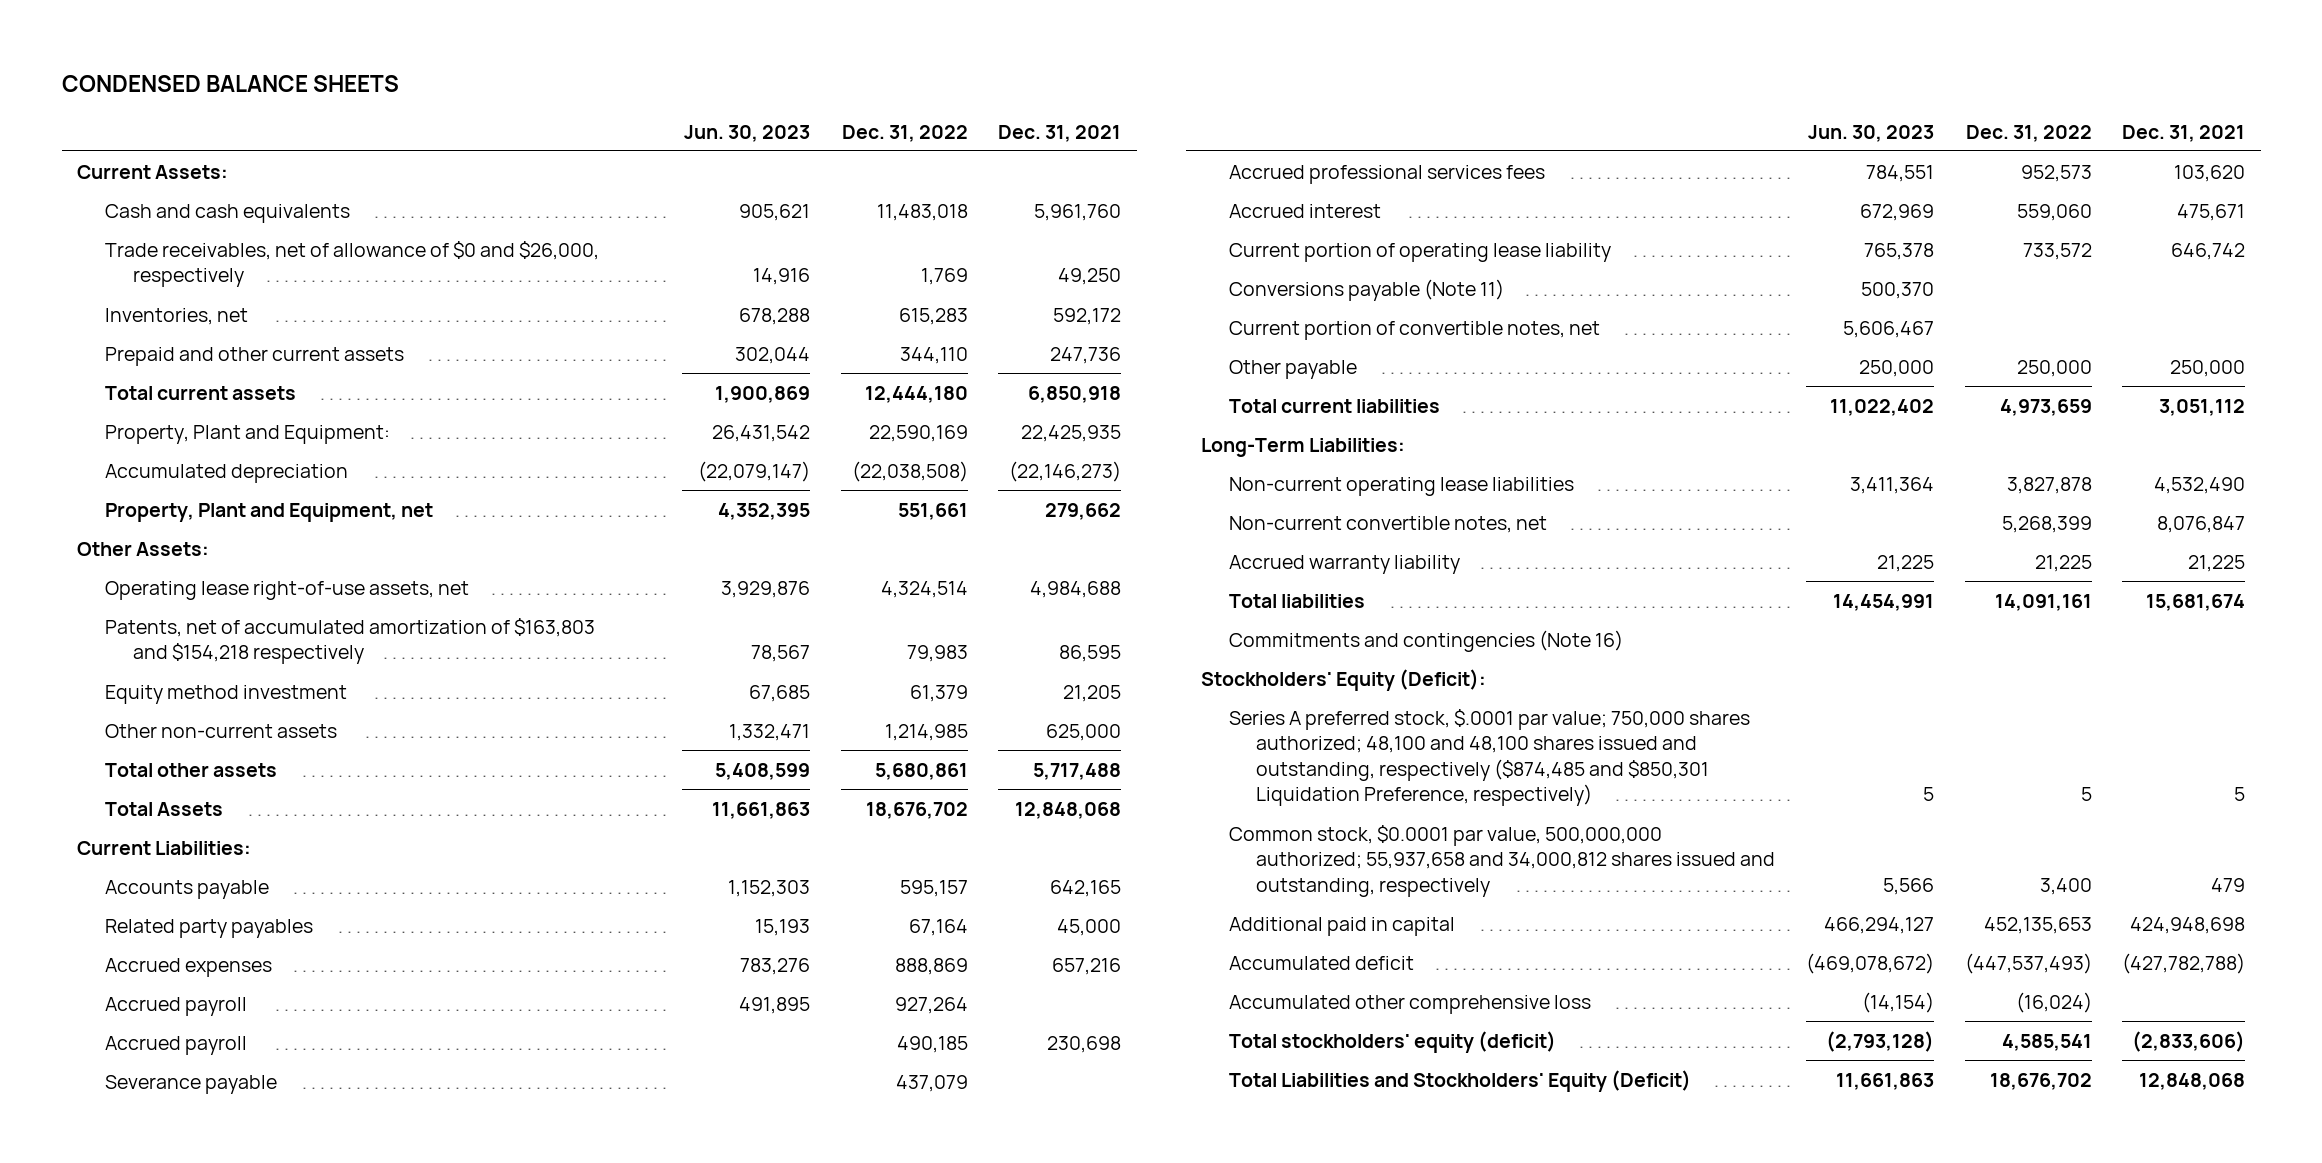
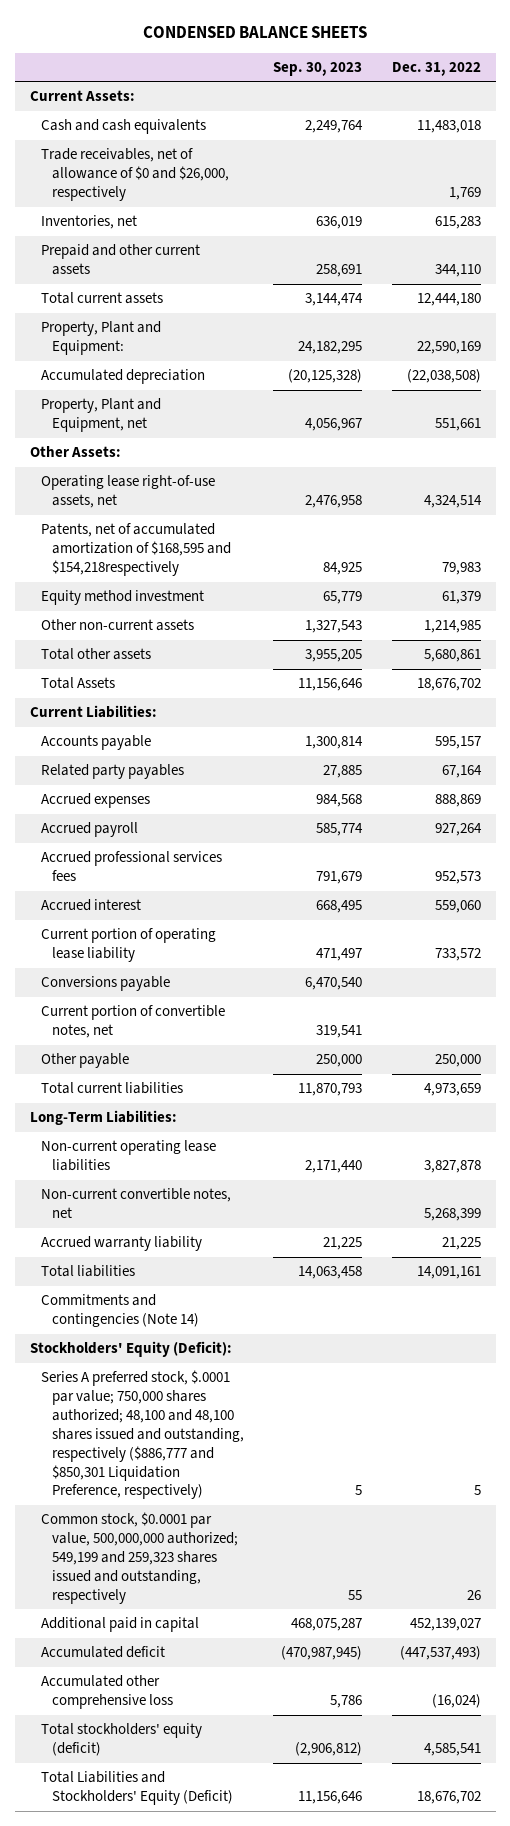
[684,124,811,142] Jun. 30, 2023 -> none
[998,124,1122,142] Dec. 31, 2021 -> none
none -> [273,61,363,76] Sep. 30, 2023
[104,617,595,665] Patents, net of accumulated amortization of $163,803 and $154,218 respectively -> [40,523,232,576] Patents, net of accumulated amortization of $168,595 and $154,218respectively
[104,1035,247,1055] Accrued payroll -> none
[104,1074,277,1094] Severance payable -> none
[1228,278,1504,301] Conversions payable (Note 11) -> [40,976,170,992] Conversions payable
[1228,629,1623,652] Commitments and contingencies (Note 16) -> [40,1294,200,1328] Commitments and contingencies (Note 14)
[1228,708,1750,807] Series A preferred stock, $.0001 par value; 750,000 shares authorized; 48,100 and 48,100 shares issued and outstanding, respectively ($874,485 and $850,301 Liquidation Preference, respectively) -> [40,1370,245,1500] Series A preferred stock, $.0001 par value; 750,000 shares authorized; 48,100 and 48,100 shares issued and outstanding, respectively ($886,777 and $850,301 Liquidation Preference, respectively)
[1228,824,1776,897] Common stock, $0.0001 par value, 500,000,000 authorized; 55,937,658 and 34,000,812 shares issued and outstanding, respectively -> [40,1512,239,1604] Common stock, $0.0001 par value, 500,000,000 authorized; 549,199 and 259,323 shares issued and outstanding, respectively
[2039,877,2092,895] 3,400 -> [466,1589,481,1600] 26
[1983,916,2092,934] 452,135,653 -> [409,1618,481,1632] 452,139,027

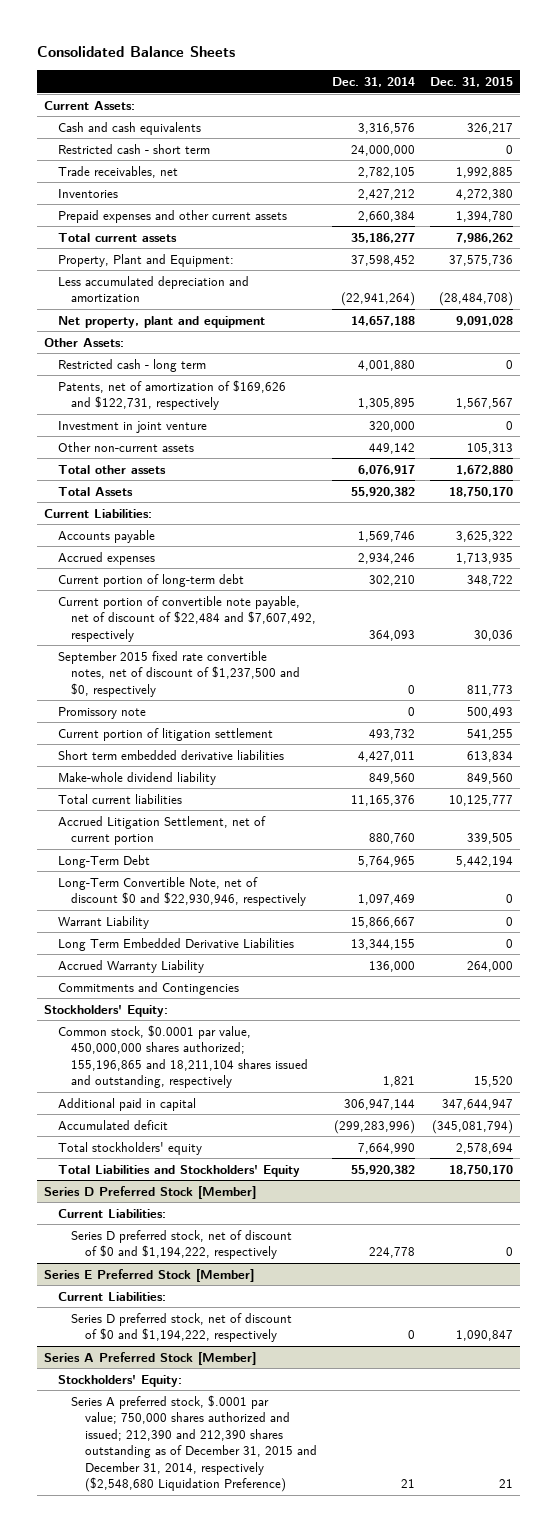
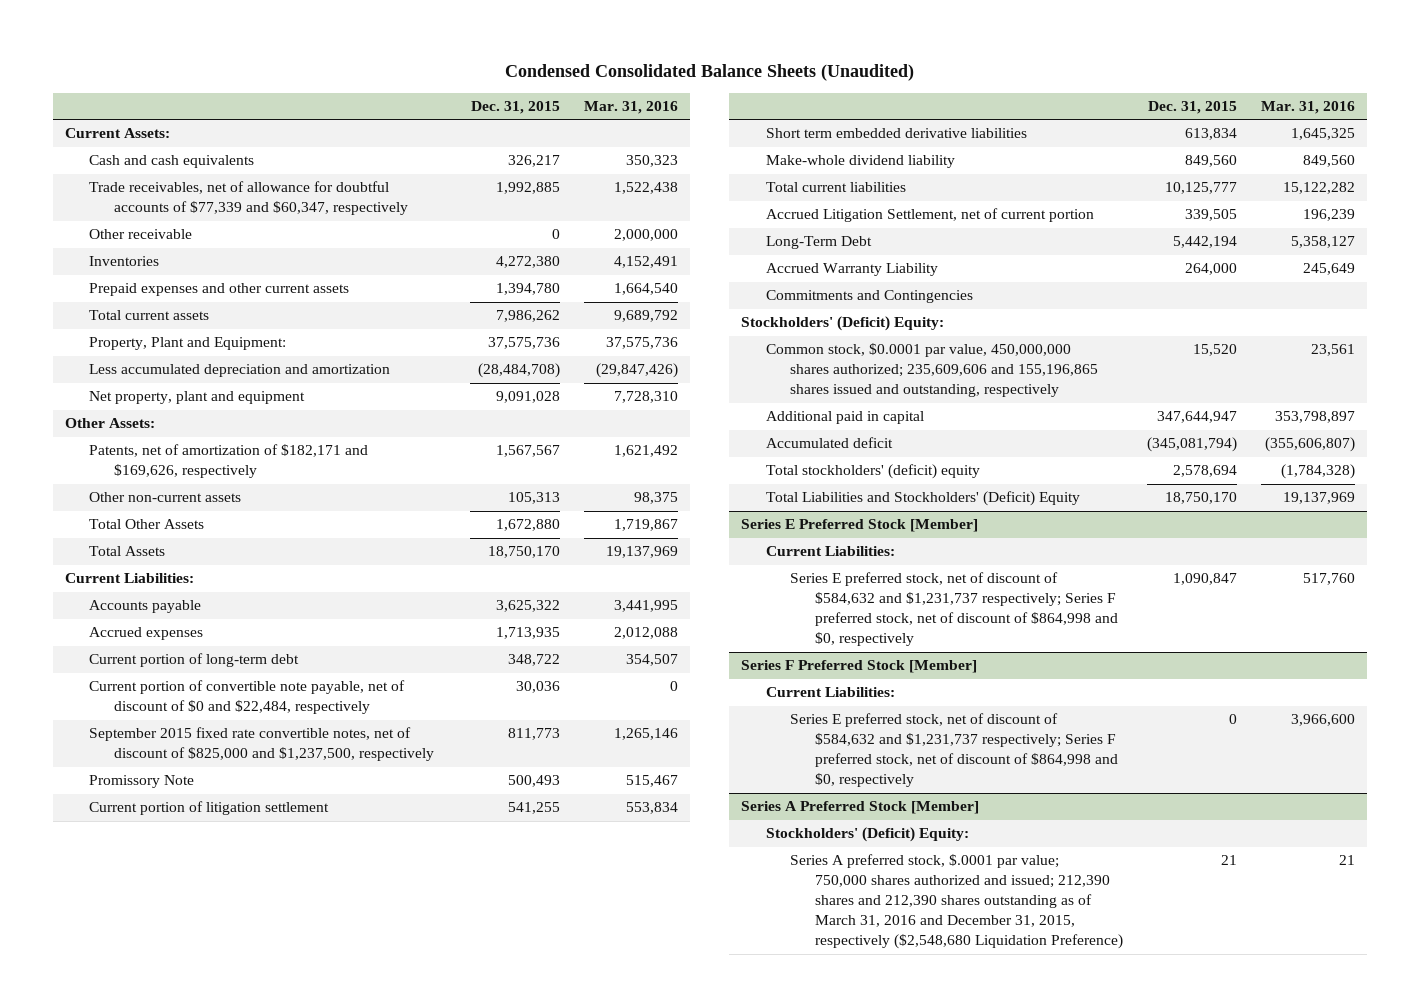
[36,46,235,58] Consolidated Balance Sheets -> [504,64,914,82] Condensed Consolidated Balance Sheets (Unaudited)
[331,77,415,88] Dec. 31, 2014 -> none
none -> [584,101,679,115] Mar. 31, 2016
[57,143,210,154] Restricted cash - short term -> none
[57,165,178,178] Trade receivables, net -> [89,181,408,216] Trade receivables, net of allowance for doubtful accounts of $77,339 and $60,347, respectively
none -> [89,229,193,240] Other receivable
[57,358,206,372] Restricted cash - long term -> none
[57,420,207,433] Investment in joint venture -> none
[57,379,286,411] Patents, net of amortization of $169,626 and $122,731, respectively -> [89,444,369,479] Patents, net of amortization of $182,171 and $169,626, respectively
[57,464,166,474] Total other assets -> [89,519,205,530] Total Other Assets
[57,595,317,642] Current portion of convertible note payable, net of discount of $22,484 and $7,607,492, respectively -> [89,680,406,715] Current portion of convertible note payable, net of discount of $0 and $22,484, respectively
[57,650,301,697] September 2015 fixed rate convertible notes, net of discount of $1,237,500 and $0, respectively -> [89,727,434,762] September 2015 fixed rate convertible notes, net of discount of $825,000 and $1,237,500, respectively
[57,706,146,719] Promissory note -> [89,775,195,789] Promissory Note
[57,876,307,907] Long-Term Convertible Note, net of discount $0 and $22,930,946, respectively -> none
[57,915,149,929] Warrant Liability -> none
[57,937,294,951] Long Term Embedded Derivative Liabilities -> none
[44,1004,169,1017] Stockholders' Equity: -> [741,316,945,332] Stockholders' (Deficit) Equity:
[57,1024,309,1089] Common stock, $0.0001 par value, 450,000,000 shares authorized; 155,196,865 and 18,211,104 shares issued and outstanding, respectively -> [765,343,1099,398] Common stock, $0.0001 par value, 450,000,000 shares authorized; 235,609,606 and 155,196,865 shares issued and outstanding, respectively
[44,1185,257,1199] Series D Preferred Stock [Member] -> none
[57,1208,166,1218] Current Liabilities: -> none
[71,1229,293,1260] Series D preferred stock, net of discount of $0 and $1,194,222, respectively -> none
[57,1141,202,1155] Total stockholders' equity -> [765,464,980,480] Total stockholders' (deficit) equity
[57,1164,300,1177] Total Liabilities and Stockholders' Equity -> [765,491,1080,507] Total Liabilities and Stockholders' (Deficit) Equity
[71,1312,293,1343] Series D preferred stock, net of discount of $0 and $1,194,222, respectively -> [790,572,1118,647] Series E preferred stock, net of discount of $584,632 and $1,231,737 respectively; Series F preferred stock, net of discount of $864,998 and $0, respectively
none -> [741,660,978,674] Series F Preferred Stock [Member]
none -> [765,687,895,698] Current Liabilities:
none -> [790,713,1118,788] Series E preferred stock, net of discount of $584,632 and $1,231,737 respectively; Series F preferred stock, net of discount of $864,998 and $0, respectively
[57,1374,182,1387] Stockholders' Equity: -> [765,827,969,843] Stockholders' (Deficit) Equity:
[71,1394,317,1493] Series A preferred stock, $.0001 par value; 750,000 shares authorized and issued; 212,390 and 212,390 shares outstanding as of December 31, 2015 and December 31, 2014, respectively ($2,548,680 Liquidation Preference) -> [790,854,1123,950] Series A preferred stock, $.0001 par value; 750,000 shares authorized and issued; 212,390 shares and 212,390 shares outstanding as of March 31, 2016 and December 31, 2015, respectively ($2,548,680 Liquidation Preference)

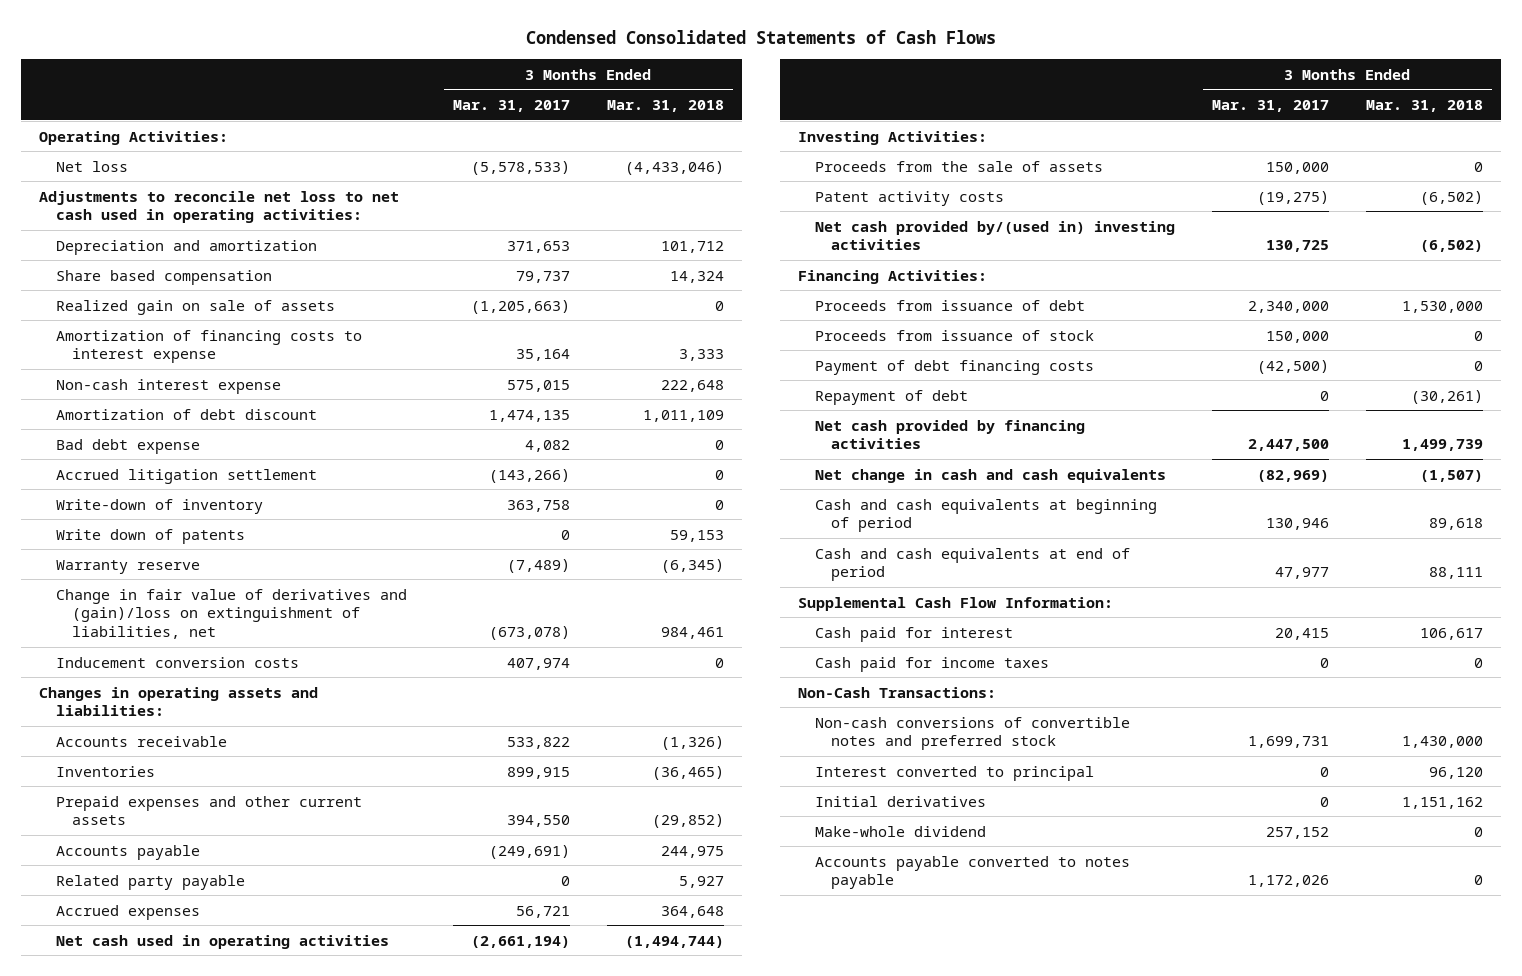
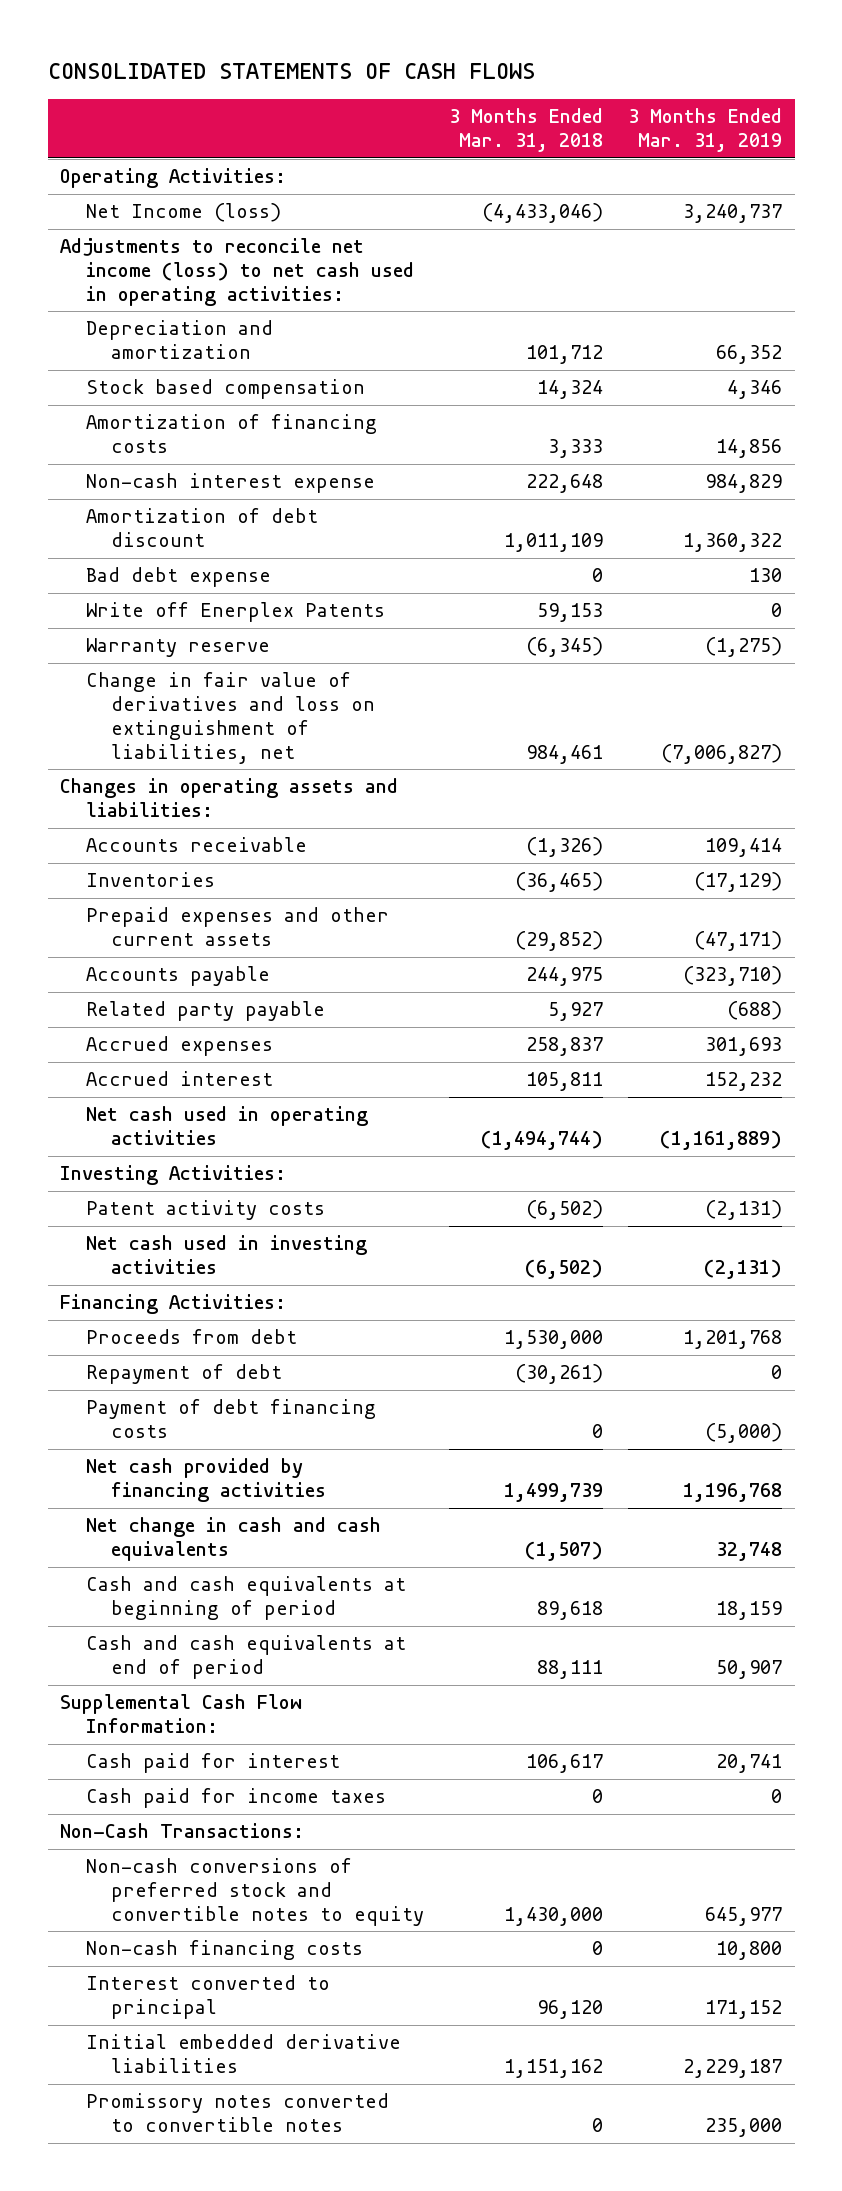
[526,29,997,44] Condensed Consolidated Statements of Cash Flows -> [47,62,535,79] CONSOLIDATED STATEMENTS OF CASH FLOWS
[452,99,570,112] Mar. 31, 2017 -> none
none -> [628,108,783,153] 3 Months Ended Mar. 31, 2019
[55,160,128,172] Net loss -> [85,203,281,223] Net Income (loss)
[39,190,400,224] Adjustments to reconcile net loss to net cash used in operating activities: -> [60,238,414,306] Adjustments to reconcile net income (loss) to net cash used in operating activities:
[55,299,335,315] Realized gain on sale of assets -> none
[55,269,272,285] Share based compensation -> [85,379,365,400] Stock based compensation
[55,329,362,364] Amortization of financing costs to interest expense -> [85,414,377,454] Amortization of financing costs
[55,468,317,484] Accrued litigation settlement -> none
[55,498,263,514] Write-down of inventory -> none
[55,528,245,544] Write down of patents -> [85,602,385,623] Write off Enerplex Patents
[55,656,299,668] Inducement conversion costs -> none
[55,588,407,639] Change in fair value of derivatives and (gain)/loss on extinguishment of liabilities, net -> [85,672,376,764] Change in fair value of derivatives and loss on extinguishment of liabilities, net
[660,905,724,918] 364,648 -> [526,1037,604,1057] 258,837
none -> [85,1071,273,1087] Accrued interest
[814,160,1103,172] Proceeds from the sale of assets -> none
[814,220,1175,251] Net cash provided by/(used in) investing activities -> [85,1235,367,1275] Net cash used in investing activities
[814,329,1094,341] Proceeds from issuance of stock -> none
[814,299,1085,311] Proceeds from issuance of debt -> [85,1329,297,1345] Proceeds from debt
[814,359,1094,375] Payment of debt financing costs -> [85,1399,376,1439] Payment of debt financing costs
[814,716,1130,751] Non-cash conversions of convertible notes and preferred stock -> [85,1858,425,1926] Non-cash conversions of preferred stock and convertible notes to equity
none -> [85,1940,363,1961] Non-cash financing costs
[814,825,986,837] Make-whole dividend -> none
[814,855,1130,890] Accounts payable converted to notes payable -> none
[814,795,986,807] Initial derivatives -> [85,2034,401,2074] Initial embedded derivative liabilities
none -> [85,2093,389,2133] Promissory notes converted to convertible notes

